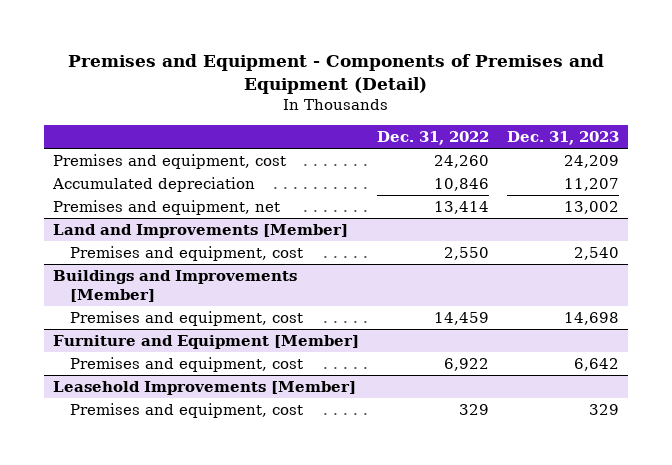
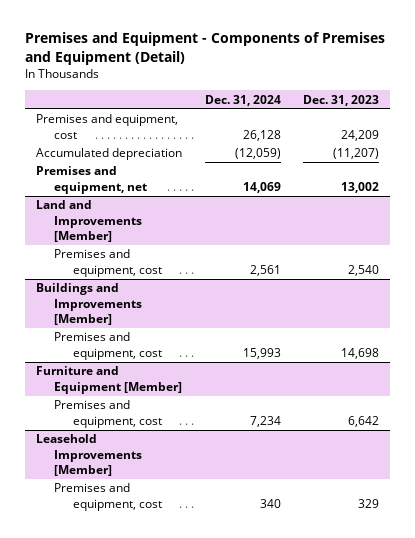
[377,130,490,145] Dec. 31, 2022 -> none
none -> [204,94,281,106] Dec. 31, 2024
[564,178,620,192] 11,207 -> [333,148,380,160] (11,207)

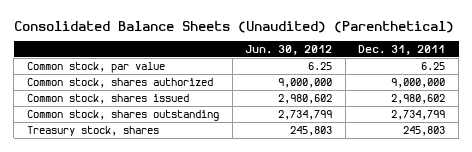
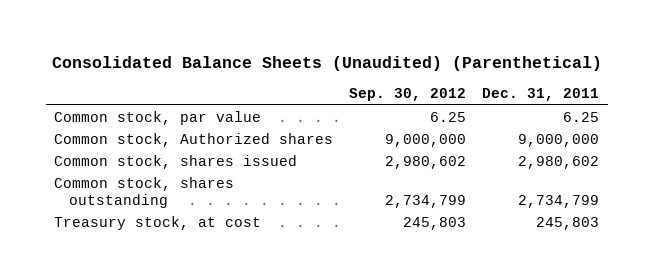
[245,45,333,56] Jun. 30, 2012 -> none
none -> [349,88,467,102] Sep. 30, 2012
[27,77,214,88] Common stock, shares authorized -> [53,132,333,147] Common stock, Authorized shares
[27,125,160,136] Treasury stock, shares -> [53,215,261,230] Treasury stock, at cost

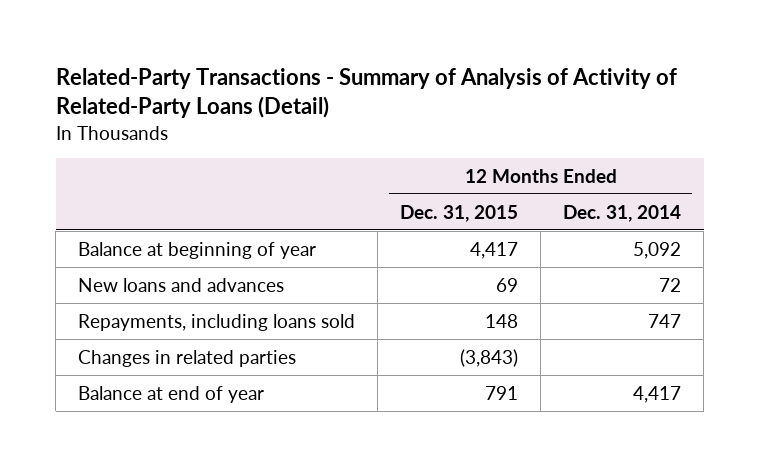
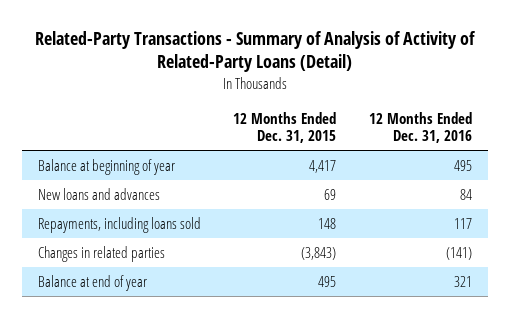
[563,204,682,222] Dec. 31, 2014 -> none
none -> [368,111,472,144] 12 Months Ended Dec. 31, 2016
[485,385,519,400] 791 -> [318,275,337,287] 495

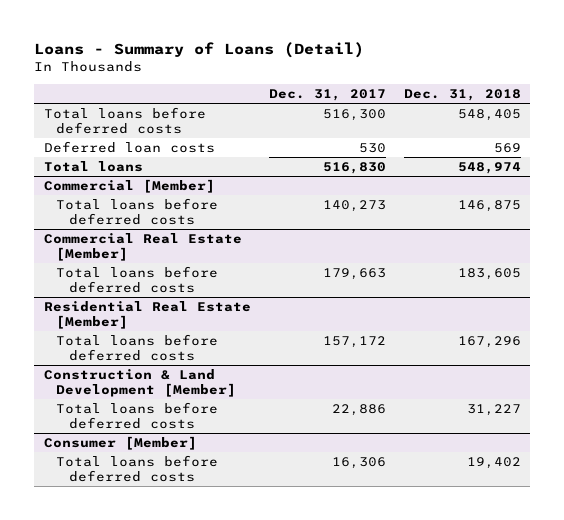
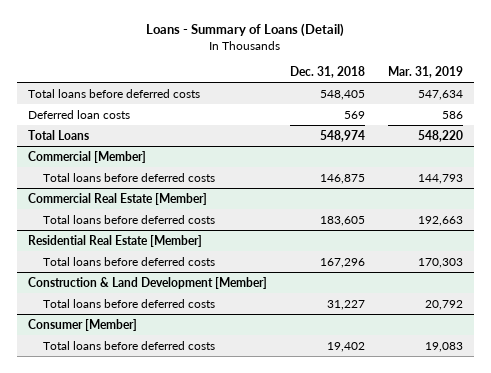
[268,89,386,102] Dec. 31, 2017 -> none
none -> [387,66,463,79] Mar. 31, 2019
[43,161,143,173] Total loans -> [28,129,90,140] Total Loans

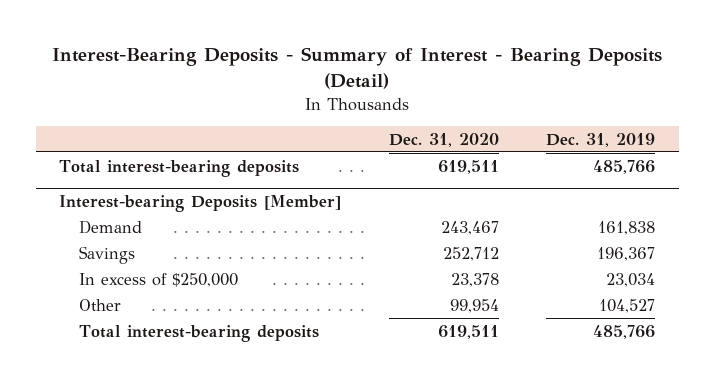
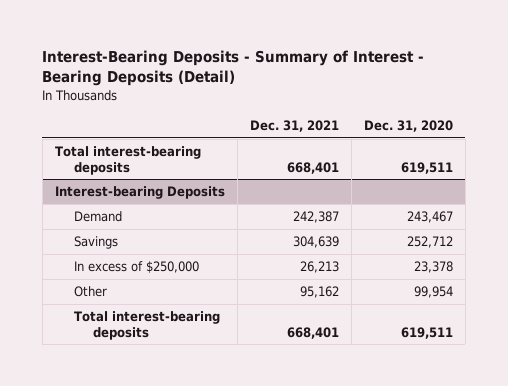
[546,132,656,147] Dec. 31, 2019 -> none
none -> [249,119,339,132] Dec. 31, 2021
[59,195,342,213] Interest-bearing Deposits [Member] -> [54,186,225,200] Interest-bearing Deposits

